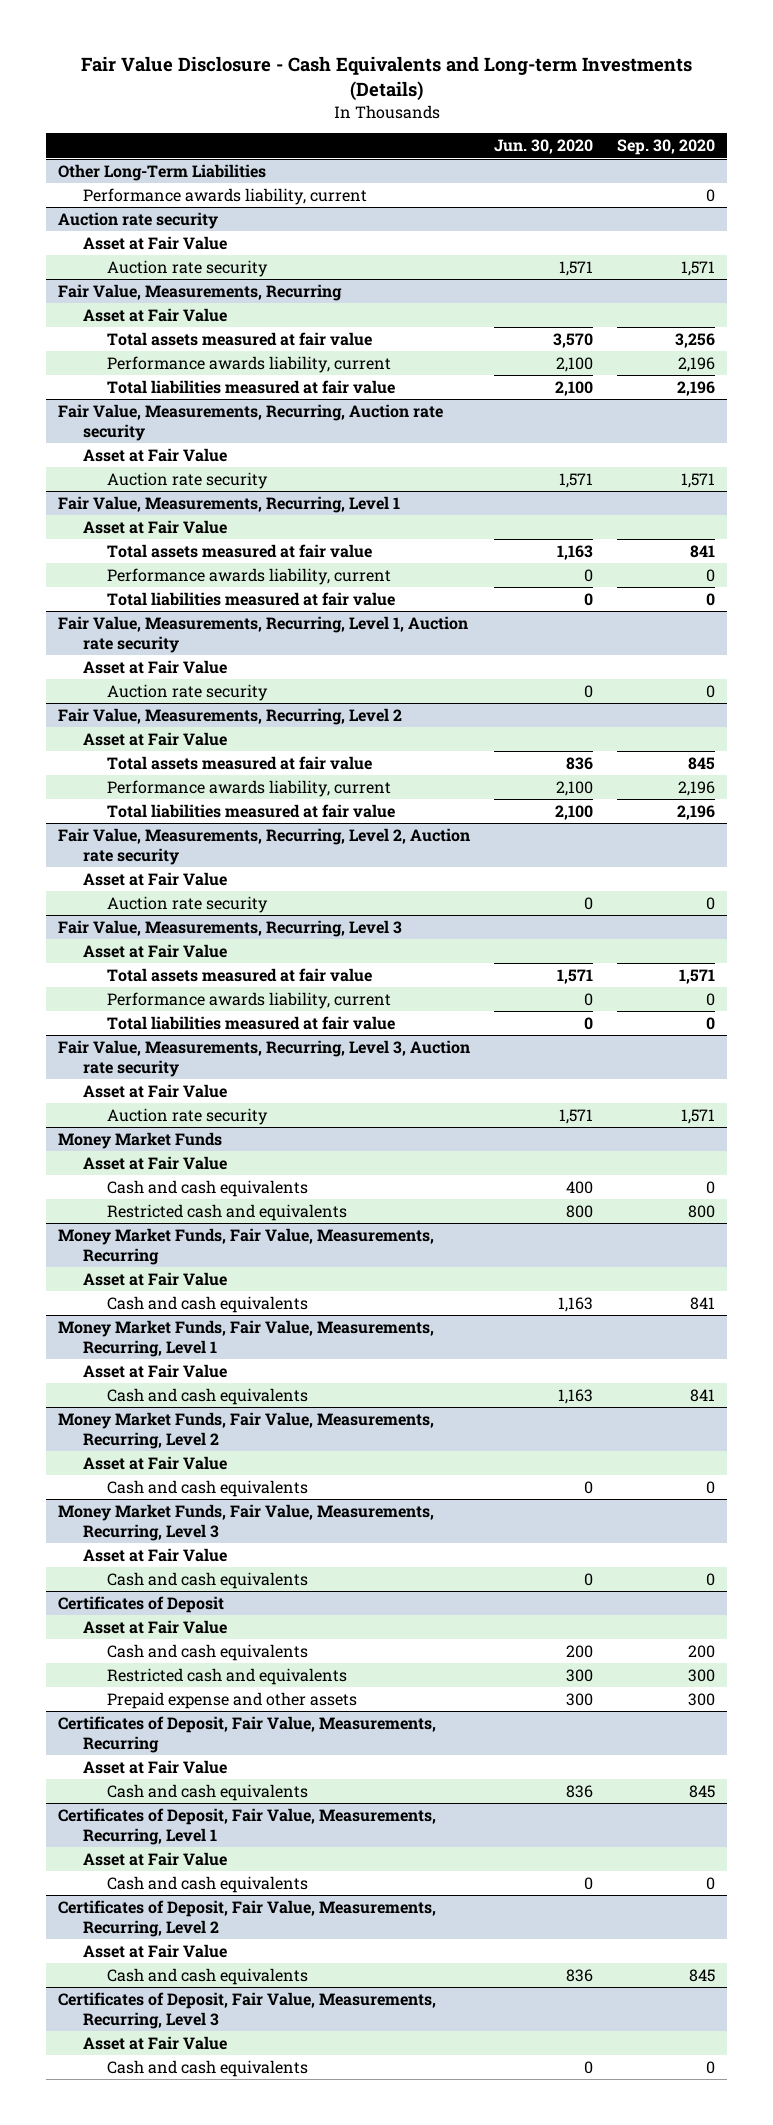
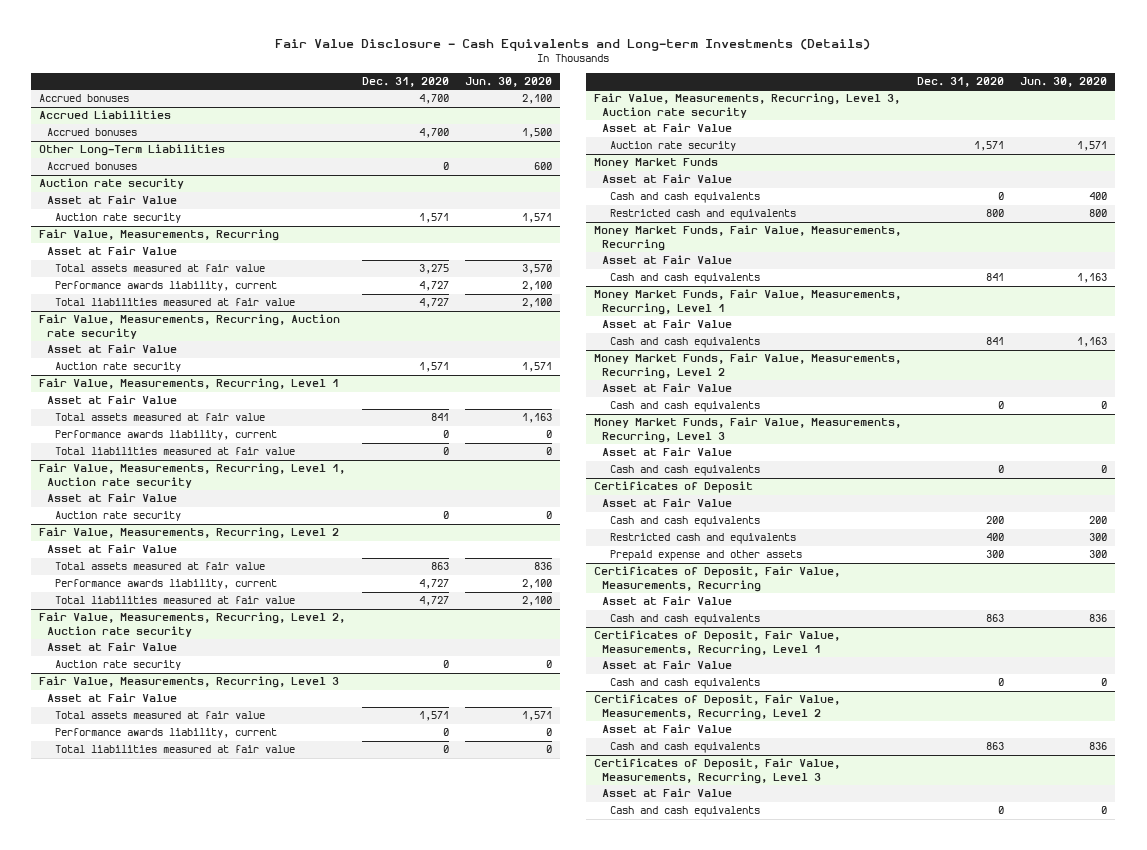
[617,139,716,156] Sep. 30, 2020 -> none
none -> [362,77,450,88] Dec. 31, 2020
none -> [39,94,130,103] Accrued bonuses
none -> [39,110,172,120] Accrued Liabilities
none -> [47,128,138,137] Accrued bonuses
[82,187,367,205] Performance awards liability, current -> none
none -> [47,162,138,171] Accrued bonuses

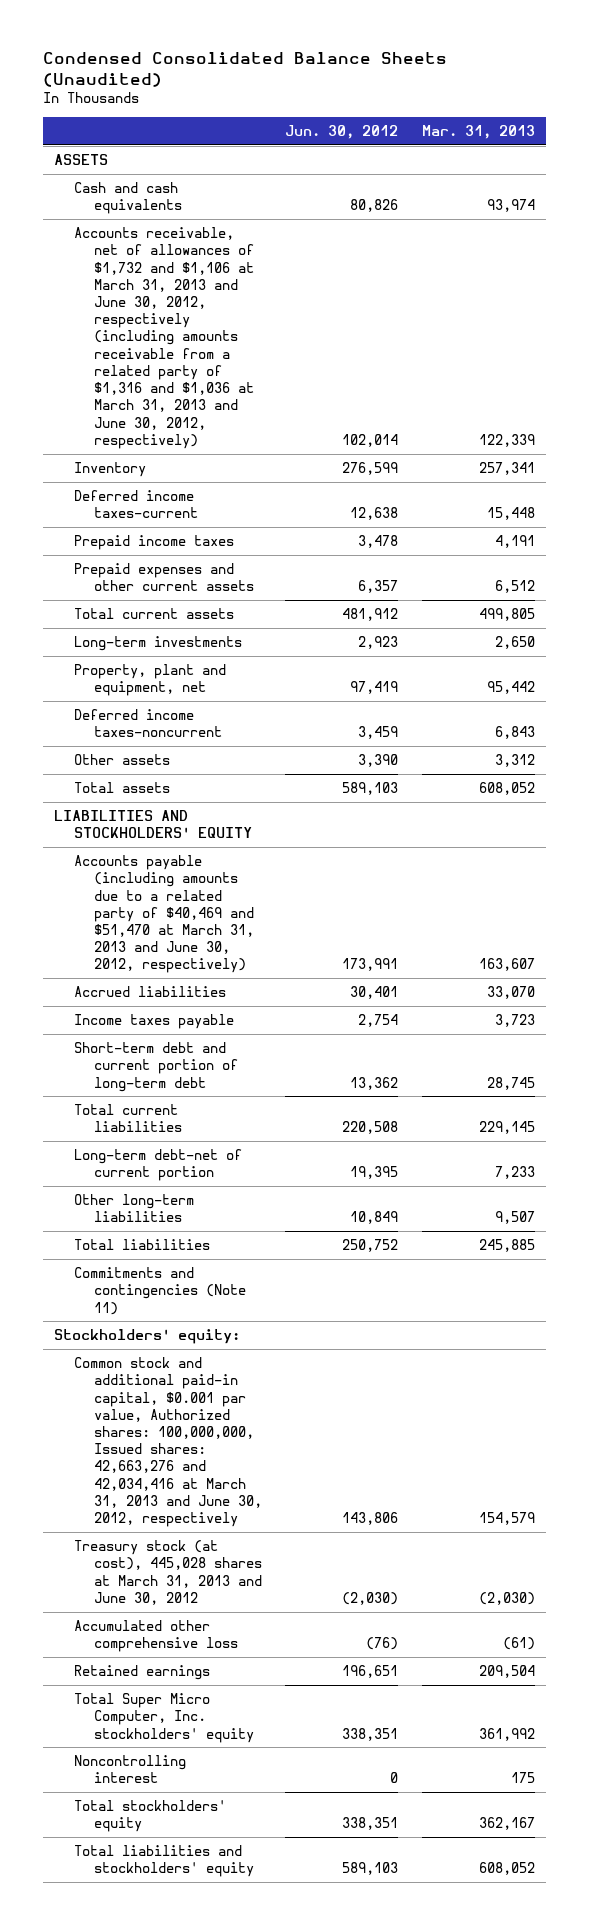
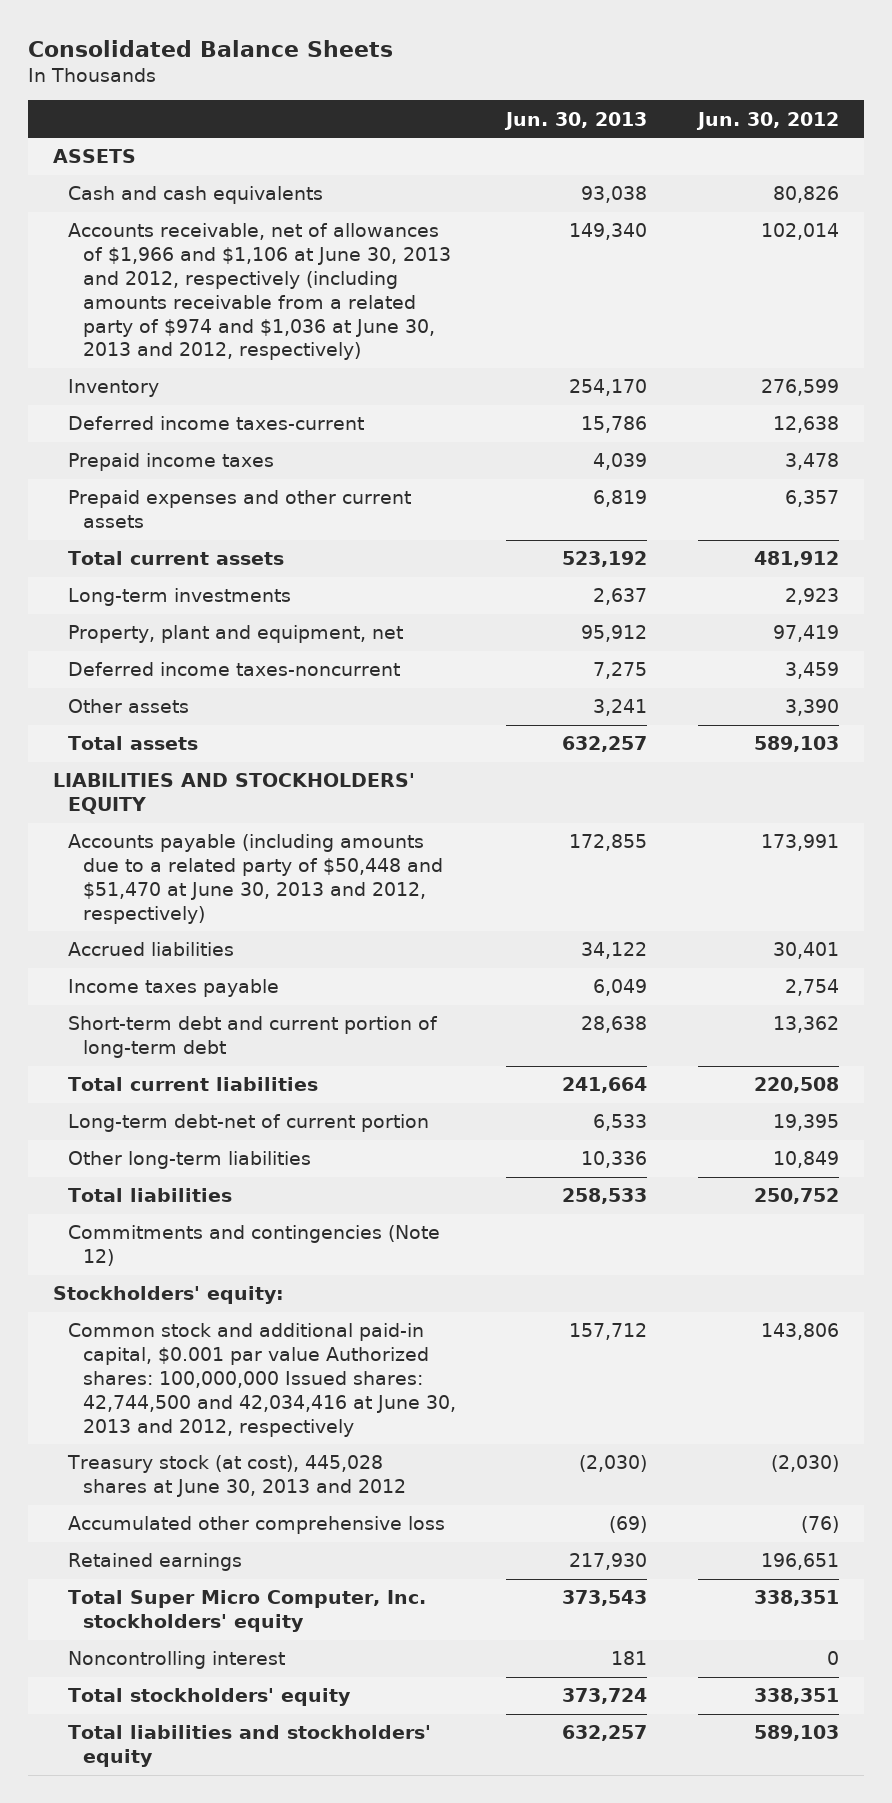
[42,51,447,87] Condensed Consolidated Balance Sheets (Unaudited) -> [27,39,393,57] Consolidated Balance Sheets
[421,124,535,139] Mar. 31, 2013 -> none
none -> [504,111,648,130] Jun. 30, 2013
[74,227,254,449] Accounts receivable, net of allowances of $1,732 and $1,106 at March 31, 2013 and June 30, 2012, respectively (including amounts receivable from a related party of $1,316 and $1,036 at March 31, 2013 and June 30, 2012, respectively) -> [67,223,451,361] Accounts receivable, net of allowances of $1,966 and $1,106 at June 30, 2013 and 2012, respectively (including amounts receivable from a related party of $974 and $1,036 at June 30, 2013 and 2012, respectively)
[74,855,254,974] Accounts payable (including amounts due to a related party of $40,469 and $51,470 at March 31, 2013 and June 30, 2012, respectively) -> [67,834,443,924] Accounts payable (including amounts due to a related party of $50,448 and $51,470 at June 30, 2013 and 2012, respectively)
[74,1267,246,1315] Commitments and contingencies (Note 11) -> [67,1225,440,1267] Commitments and contingencies (Note 12)
[74,1357,262,1528] Common stock and additional paid-in capital, $0.001 par value, Authorized shares: 100,000,000, Issued shares: 42,663,276 and 42,034,416 at March 31, 2013 and June 30, 2012, respectively -> [67,1323,456,1437] Common stock and additional paid-in capital, $0.001 par value Authorized shares: 100,000,000 Issued shares: 42,744,500 and 42,034,416 at June 30, 2013 and 2012, respectively
[74,1540,262,1605] Treasury stock (at cost), 445,028 shares at March 31, 2013 and June 30, 2012 -> [66,1455,406,1498] Treasury stock (at cost), 445,028 shares at June 30, 2013 and 2012

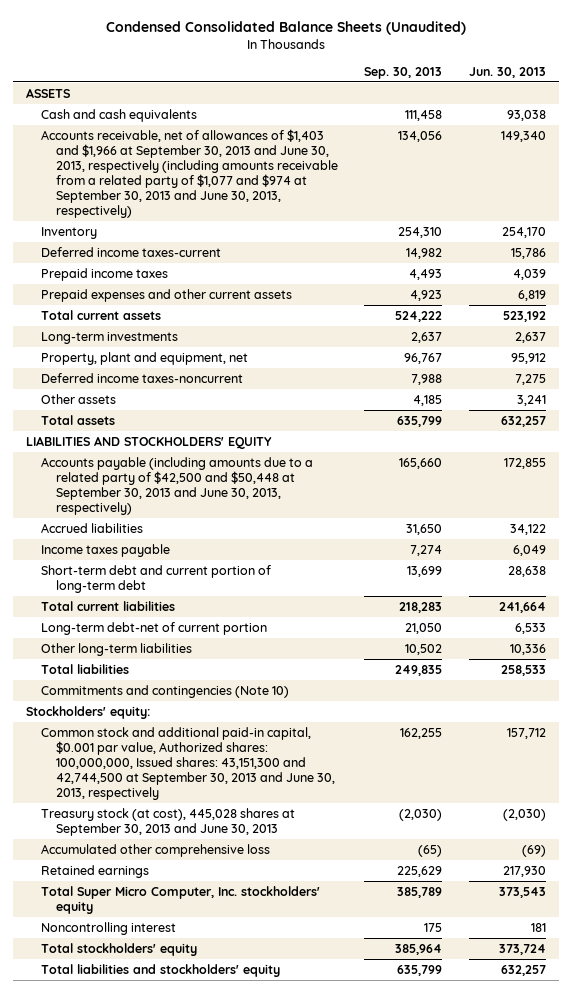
[27,39,393,57] Consolidated Balance Sheets -> [105,20,466,35] Condensed Consolidated Balance Sheets (Unaudited)
[695,111,839,130] Jun. 30, 2012 -> none
none -> [364,66,443,79] Sep. 30, 2013
[67,223,451,361] Accounts receivable, net of allowances of $1,966 and $1,106 at June 30, 2013 and 2012, respectively (including amounts receivable from a related party of $974 and $1,036 at June 30, 2013 and 2012, respectively) -> [40,128,338,219] Accounts receivable, net of allowances of $1,403 and $1,966 at September 30, 2013 and June 30, 2013, respectively (including amounts receivable from a related party of $1,077 and $974 at September 30, 2013 and June 30, 2013, respectively)
[67,834,443,924] Accounts payable (including amounts due to a related party of $50,448 and $51,470 at June 30, 2013 and 2012, respectively) -> [40,456,313,516] Accounts payable (including amounts due to a related party of $42,500 and $50,448 at September 30, 2013 and June 30, 2013, respectively)
[67,1225,440,1267] Commitments and contingencies (Note 12) -> [40,684,289,698] Commitments and contingencies (Note 10)
[67,1323,456,1437] Common stock and additional paid-in capital, $0.001 par value Authorized shares: 100,000,000 Issued shares: 42,744,500 and 42,034,416 at June 30, 2013 and 2012, respectively -> [40,726,335,801] Common stock and additional paid-in capital, $0.001 par value, Authorized shares: 100,000,000, Issued shares: 43,151,300 and 42,744,500 at September 30, 2013 and June 30, 2013, respectively
[66,1455,406,1498] Treasury stock (at cost), 445,028 shares at June 30, 2013 and 2012 -> [40,807,295,836] Treasury stock (at cost), 445,028 shares at September 30, 2013 and June 30, 2013

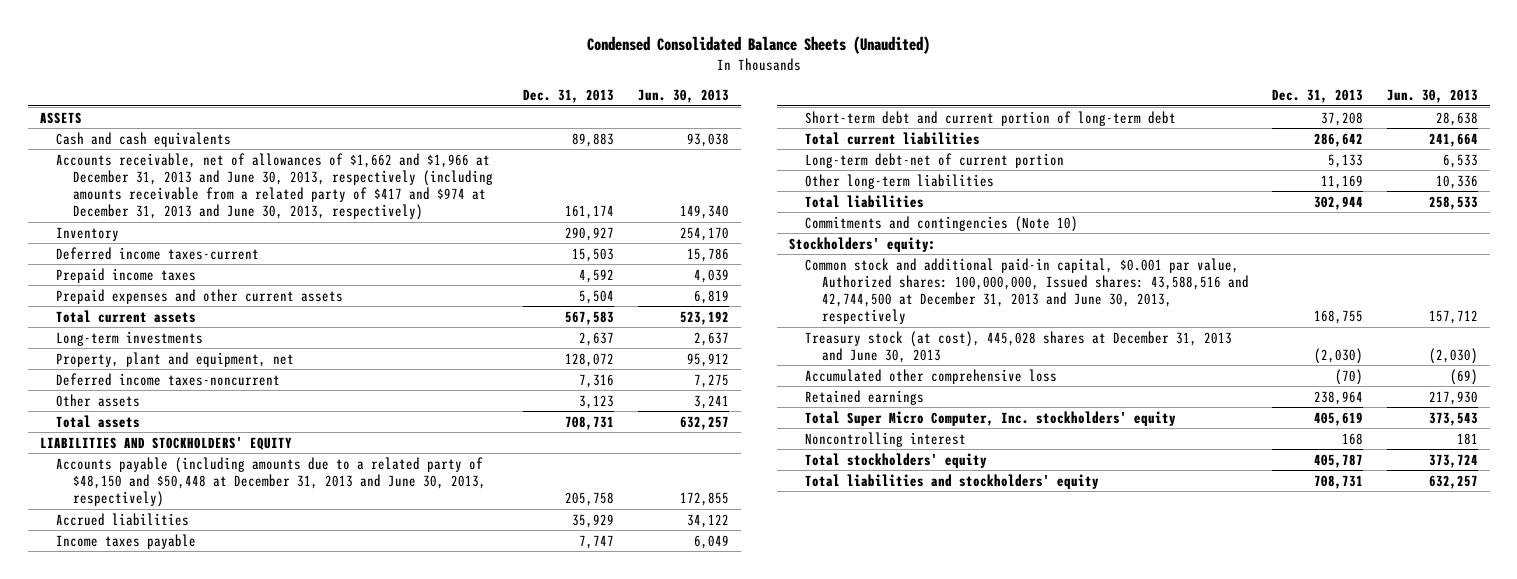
[364,66,443,79] Sep. 30, 2013 -> none
none -> [523,89,615,104] Dec. 31, 2013
[40,128,338,219] Accounts receivable, net of allowances of $1,403 and $1,966 at September 30, 2013 and June 30, 2013, respectively (including amounts receivable from a related party of $1,077 and $974 at September 30, 2013 and June 30, 2013, respectively) -> [56,152,493,221] Accounts receivable, net of allowances of $1,662 and $1,966 at December 31, 2013 and June 30, 2013, respectively (including amounts receivable from a related party of $417 and $974 at December 31, 2013 and June 30, 2013, respectively)
[40,456,313,516] Accounts payable (including amounts due to a related party of $42,500 and $50,448 at September 30, 2013 and June 30, 2013, respectively) -> [56,456,486,507] Accounts payable (including amounts due to a related party of $48,150 and $50,448 at December 31, 2013 and June 30, 2013, respectively)
[40,726,335,801] Common stock and additional paid-in capital, $0.001 par value, Authorized shares: 100,000,000, Issued shares: 43,151,300 and 42,744,500 at September 30, 2013 and June 30, 2013, respectively -> [805,257,1249,325] Common stock and additional paid-in capital, $0.001 par value, Authorized shares: 100,000,000, Issued shares: 43,588,516 and 42,744,500 at December 31, 2013 and June 30, 2013, respectively
[40,807,295,836] Treasury stock (at cost), 445,028 shares at September 30, 2013 and June 30, 2013 -> [805,330,1233,363] Treasury stock (at cost), 445,028 shares at December 31, 2013 and June 30, 2013

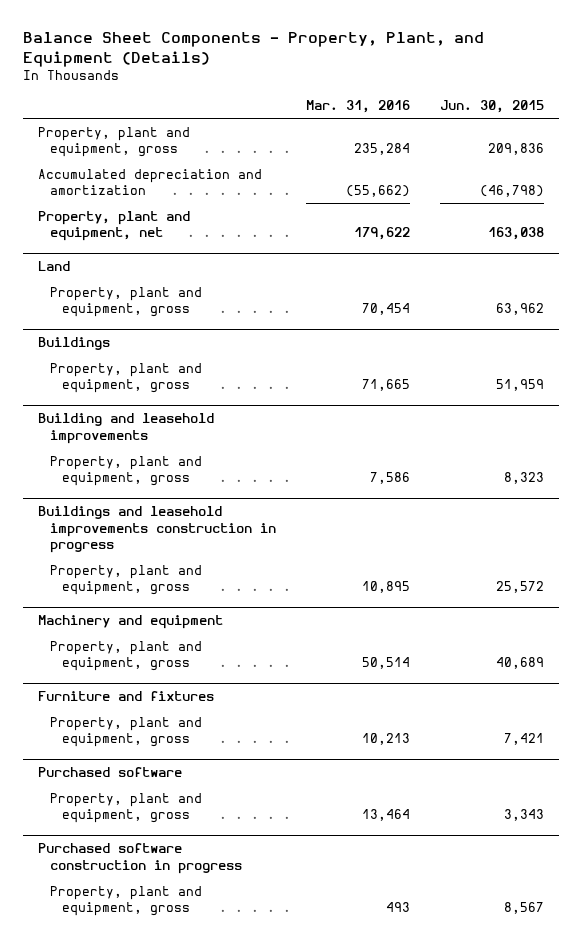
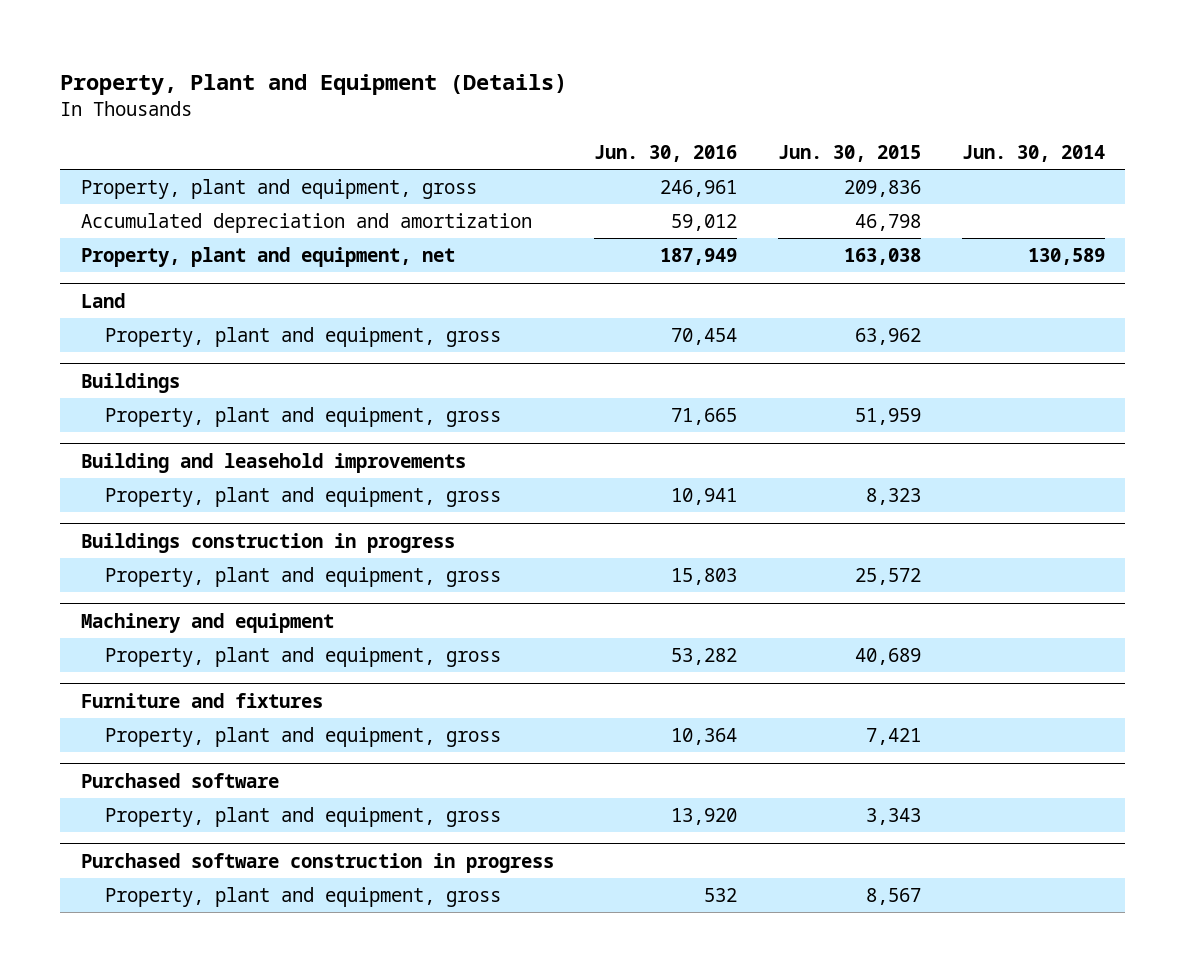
[22,31,484,67] Balance Sheet Components - Property, Plant, and Equipment (Details) -> [60,73,568,95] Property, Plant and Equipment (Details)
[306,100,411,114] Mar. 31, 2016 -> none
none -> [594,144,738,162] Jun. 30, 2016
none -> [962,144,1106,162] Jun. 30, 2014
[480,185,545,198] (46,798) -> [855,214,922,232] 46,798
[37,506,277,554] Buildings and leasehold improvements construction in progress -> [80,532,455,553] Buildings construction in progress

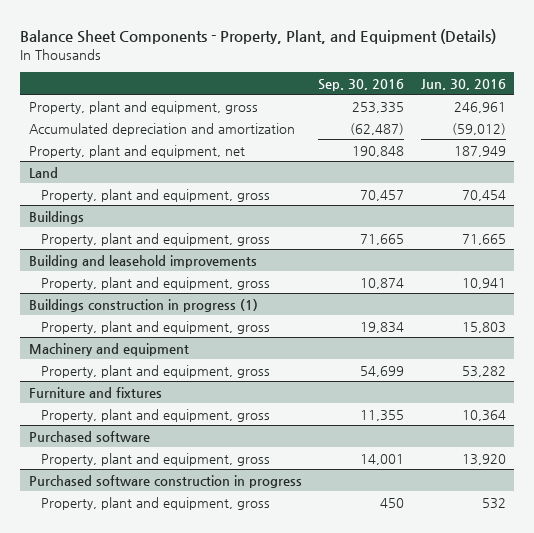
[60,73,568,95] Property, Plant and Equipment (Details) -> [20,28,497,44] Balance Sheet Components - Property, Plant, and Equipment (Details)
[778,144,922,162] Jun. 30, 2015 -> none
[962,144,1106,162] Jun. 30, 2014 -> none
none -> [318,78,405,91] Sep. 30, 2016
[671,214,738,232] 59,012 -> [451,122,506,135] (59,012)
[80,532,455,553] Buildings construction in progress -> [28,298,258,312] Buildings construction in progress (1)

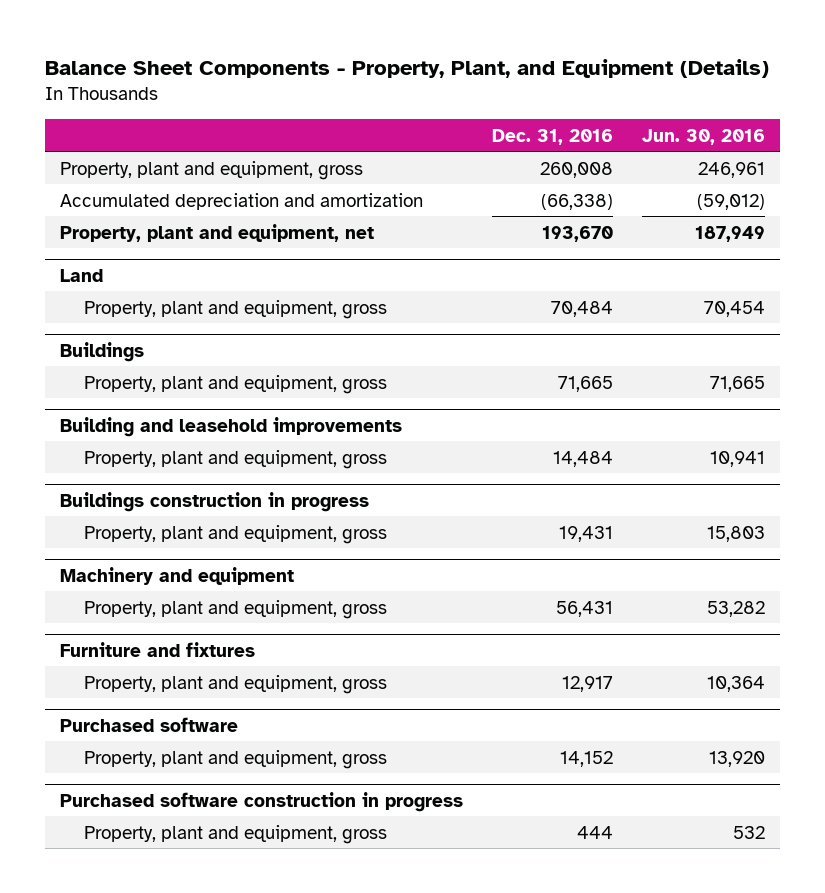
[318,78,405,91] Sep. 30, 2016 -> none
none -> [491,128,613,145] Dec. 31, 2016
[28,298,258,312] Buildings construction in progress (1) -> [59,491,369,512] Buildings construction in progress

